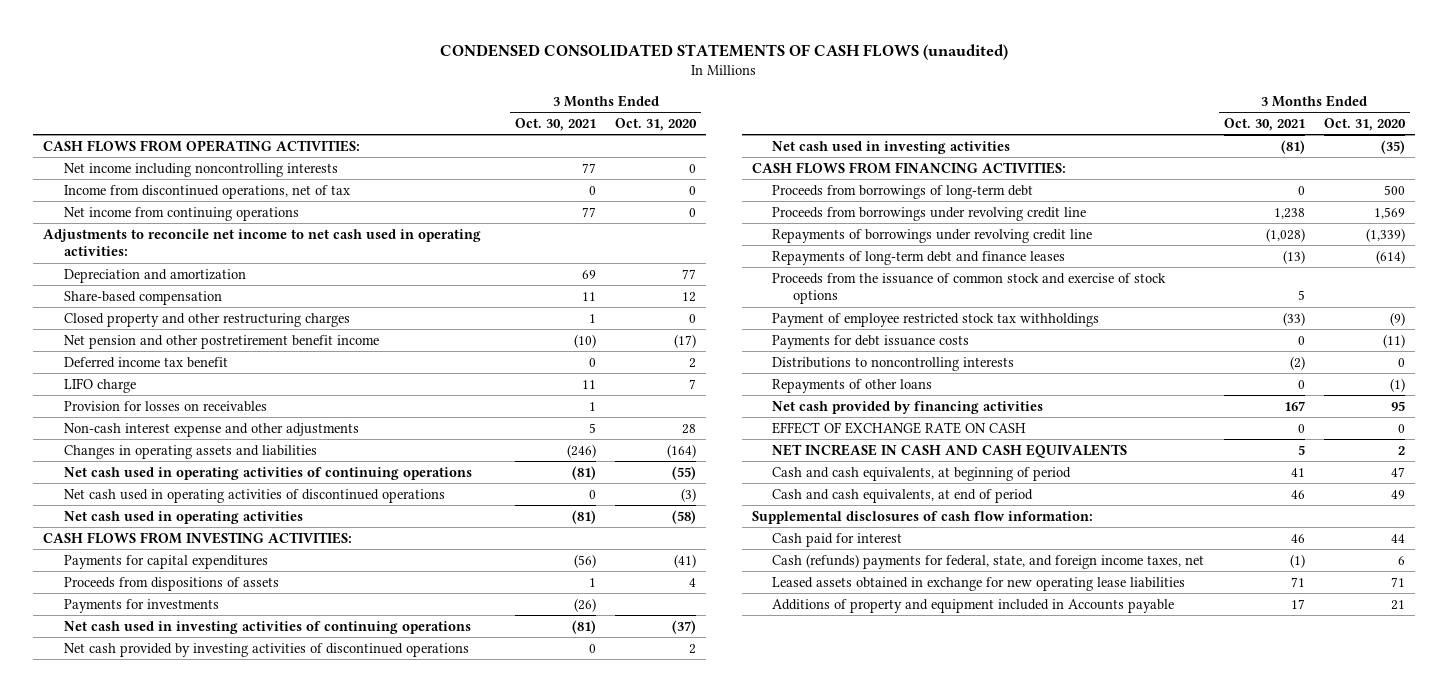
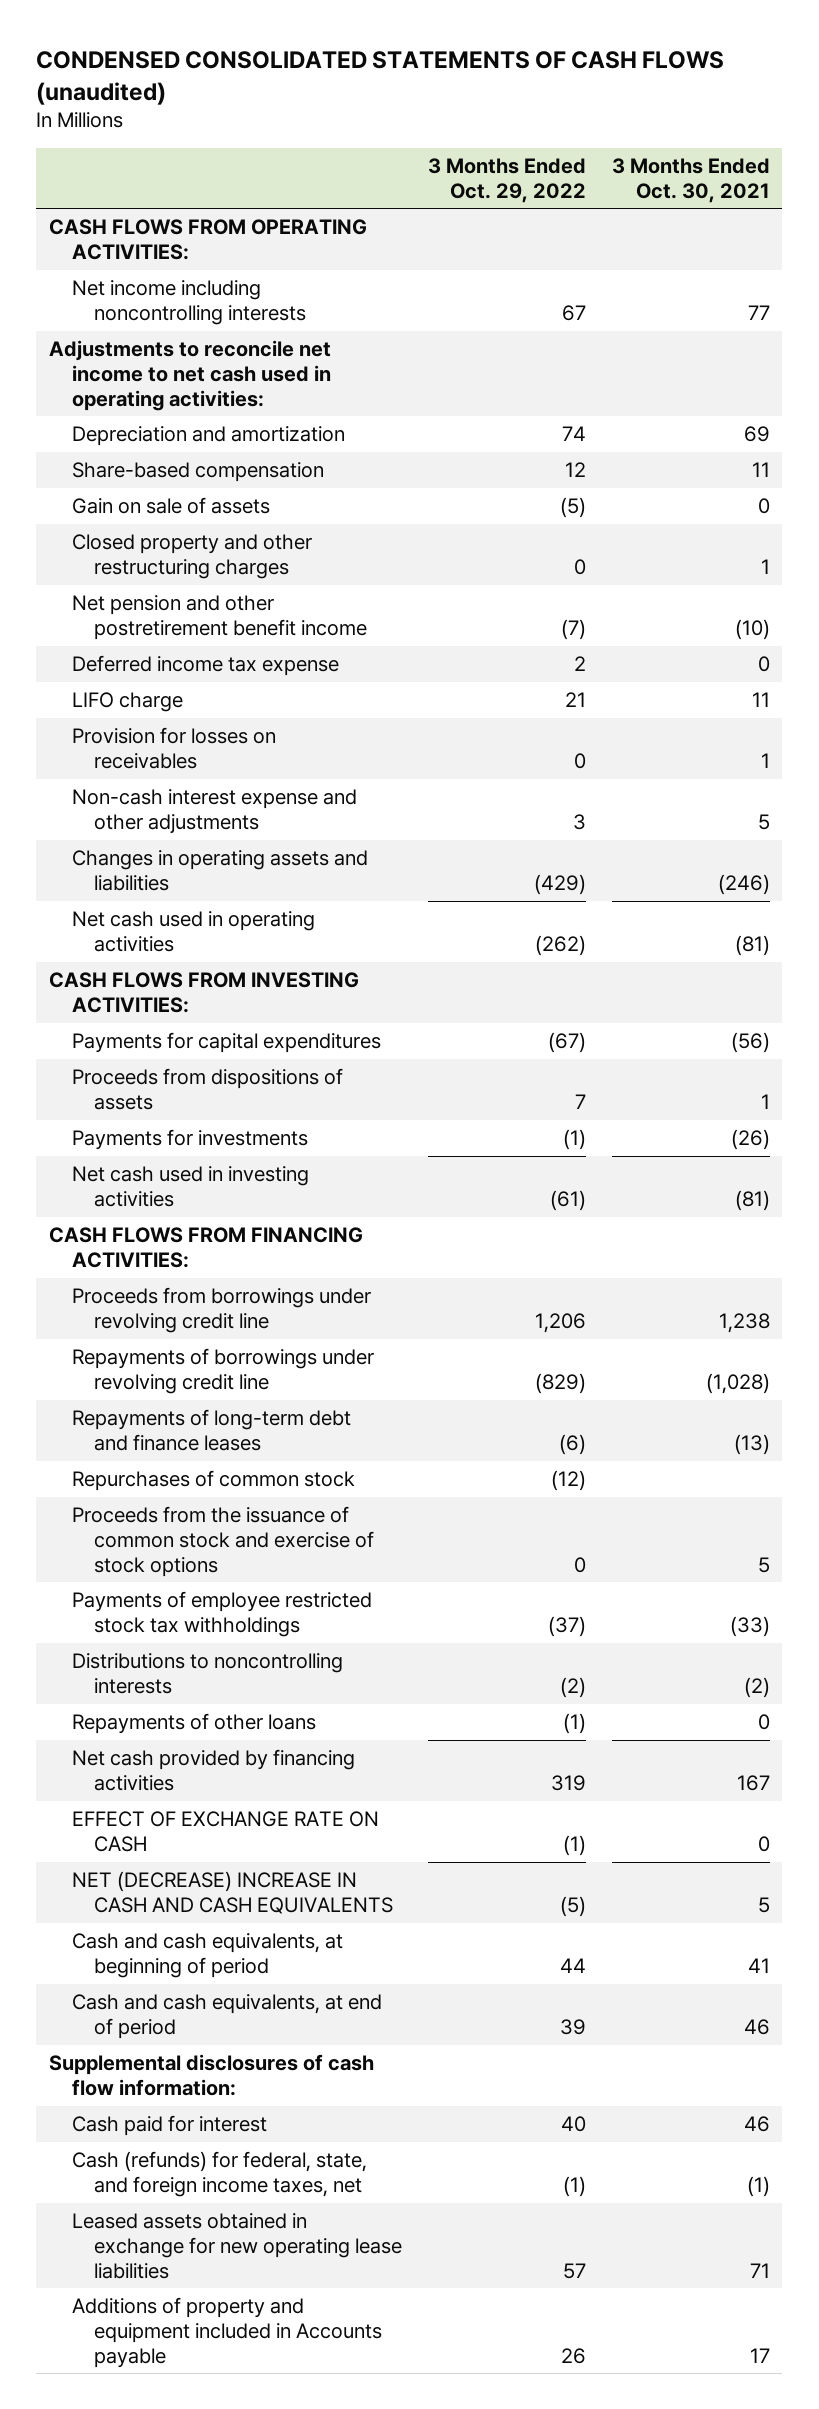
[615,117,698,131] Oct. 31, 2020 -> none
none -> [427,157,586,203] 3 Months Ended Oct. 29, 2022
[63,184,350,199] Income from discontinued operations, net of tax -> none
[63,206,299,221] Net income from continuing operations -> none
none -> [71,497,270,515] Gain on sale of assets
[63,356,228,368] Deferred income tax benefit -> [71,655,339,677] Deferred income tax expense
[63,466,472,480] Net cash used in operating activities of continuing operations -> none
[63,488,445,503] Net cash used in operating activities of discontinued operations -> none
[63,620,471,634] Net cash used in investing activities of continuing operations -> none
[63,642,469,657] Net cash provided by investing activities of discontinued operations -> none
[772,184,1034,199] Proceeds from borrowings of long-term debt -> none
none -> [71,1470,355,1492] Repurchases of common stock
[772,334,970,349] Payments for debt issuance costs -> none
[772,312,1100,327] Payment of employee restricted stock tax withholdings -> [71,1591,372,1637] Payments of employee restricted stock tax withholdings
[772,443,1128,458] NET INCREASE IN CASH AND CASH EQUIVALENTS -> [71,1871,394,1914] NET (DECREASE) INCREASE IN CASH AND CASH EQUIVALENTS
[772,553,1205,569] Cash (refunds) payments for federal, state, and foreign income taxes, net -> [71,2151,367,2197] Cash (refunds) for federal, state, and foreign income taxes, net

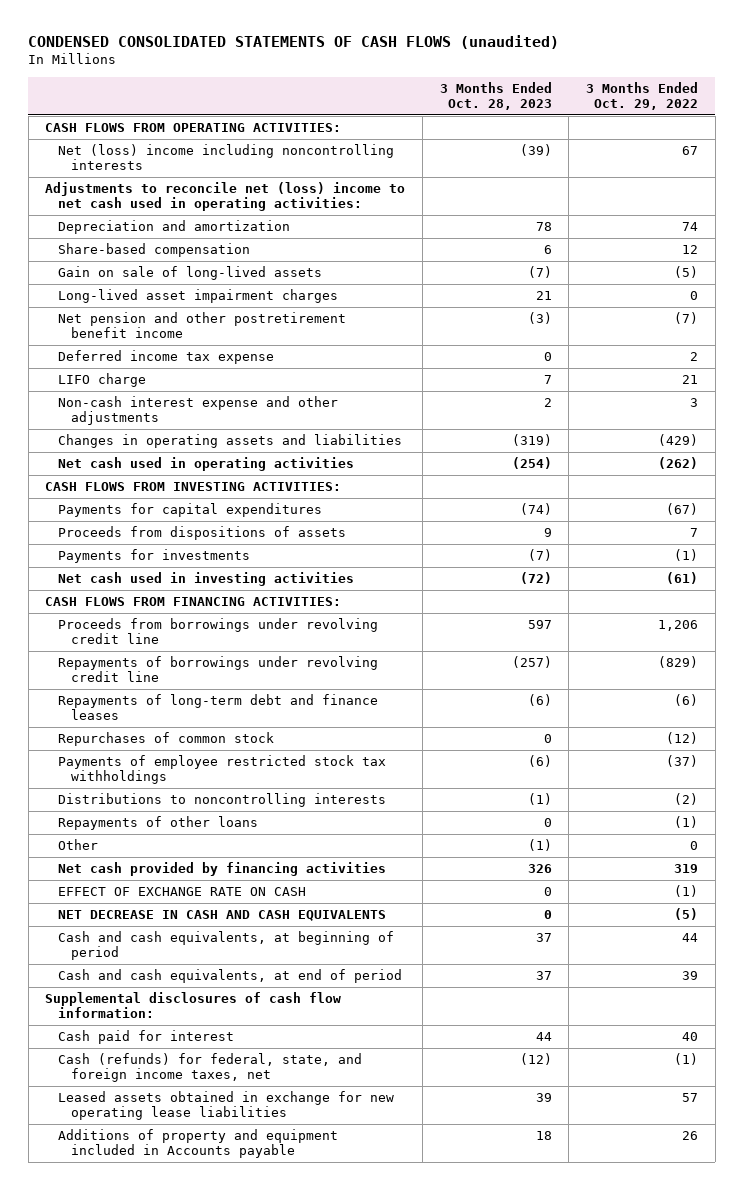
[611,157,770,203] 3 Months Ended Oct. 30, 2021 -> none
none -> [439,81,552,110] 3 Months Ended Oct. 28, 2023
[71,280,307,325] Net income including noncontrolling interests -> [58,143,395,171] Net (loss) income including noncontrolling interests
[49,340,332,411] Adjustments to reconcile net income to net cash used in operating activities: -> [45,181,406,212] Adjustments to reconcile net (loss) income to net cash used in operating activities:
[71,534,312,579] Closed property and other restructuring charges -> none
[71,497,270,515] Gain on sale of assets -> [58,265,323,280] Gain on sale of long-lived assets
none -> [58,288,339,303] Long-lived asset impairment charges
[71,727,276,769] Provision for losses on receivables -> none
[71,1506,375,1577] Proceeds from the issuance of common stock and exercise of stock options -> none
none -> [58,838,99,850] Other
[71,1871,394,1914] NET (DECREASE) INCREASE IN CASH AND CASH EQUIVALENTS -> [58,909,387,921] NET DECREASE IN CASH AND CASH EQUIVALENTS

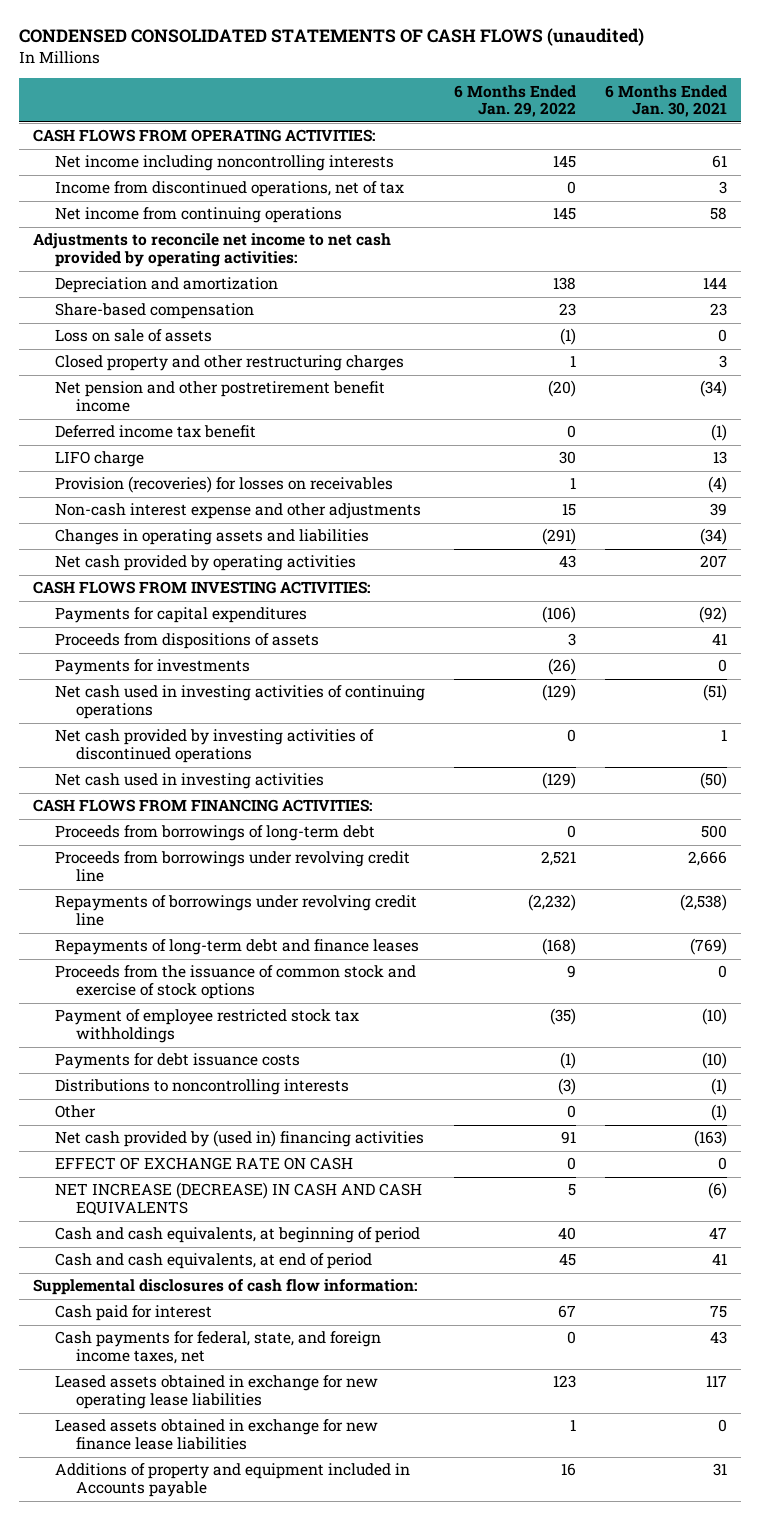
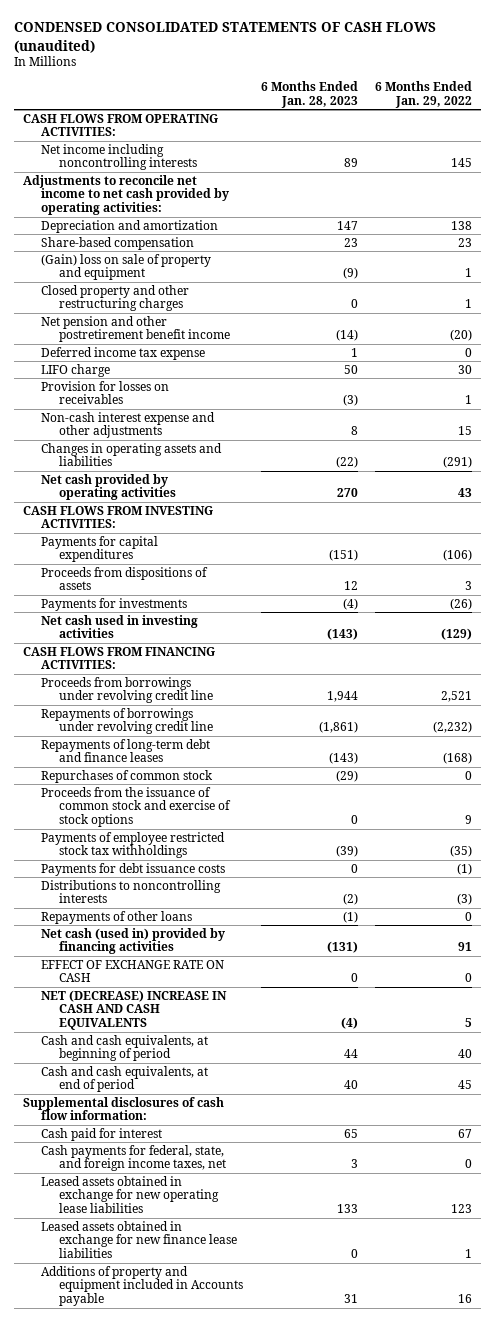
[604,84,727,118] 6 Months Ended Jan. 30, 2021 -> none
none -> [260,81,358,108] 6 Months Ended Jan. 28, 2023
[54,181,404,198] Income from discontinued operations, net of tax -> none
[54,207,342,224] Net income from continuing operations -> none
[54,329,212,343] Loss on sale of assets -> [40,253,211,281] (Gain) loss on sale of property and equipment
[559,328,576,346] (1) -> [465,268,473,278] 1
[54,425,256,439] Deferred income tax benefit -> [40,346,205,360] Deferred income tax expense
[54,476,393,494] Provision (recoveries) for losses on receivables -> [40,380,169,405] Provision for losses on receivables
[54,685,425,720] Net cash used in investing activities of continuing operations -> none
[54,729,374,764] Net cash provided by investing activities of discontinued operations -> none
[54,825,375,842] Proceeds from borrowings of long-term debt -> none
none -> [40,769,213,783] Repurchases of common stock
[54,1009,359,1044] Payment of employee restricted stock tax withholdings -> [40,831,225,859] Payments of employee restricted stock tax withholdings
[54,1105,96,1119] Other -> none
none -> [40,910,192,924] Repayments of other loans
[54,1130,424,1148] Net cash provided by (used in) financing activities -> [40,927,225,955] Net cash (used in) provided by financing activities
[54,1182,422,1216] NET INCREASE (DECREASE) IN CASH AND CASH EQUIVALENTS -> [40,989,227,1031] NET (DECREASE) INCREASE IN CASH AND CASH EQUIVALENTS

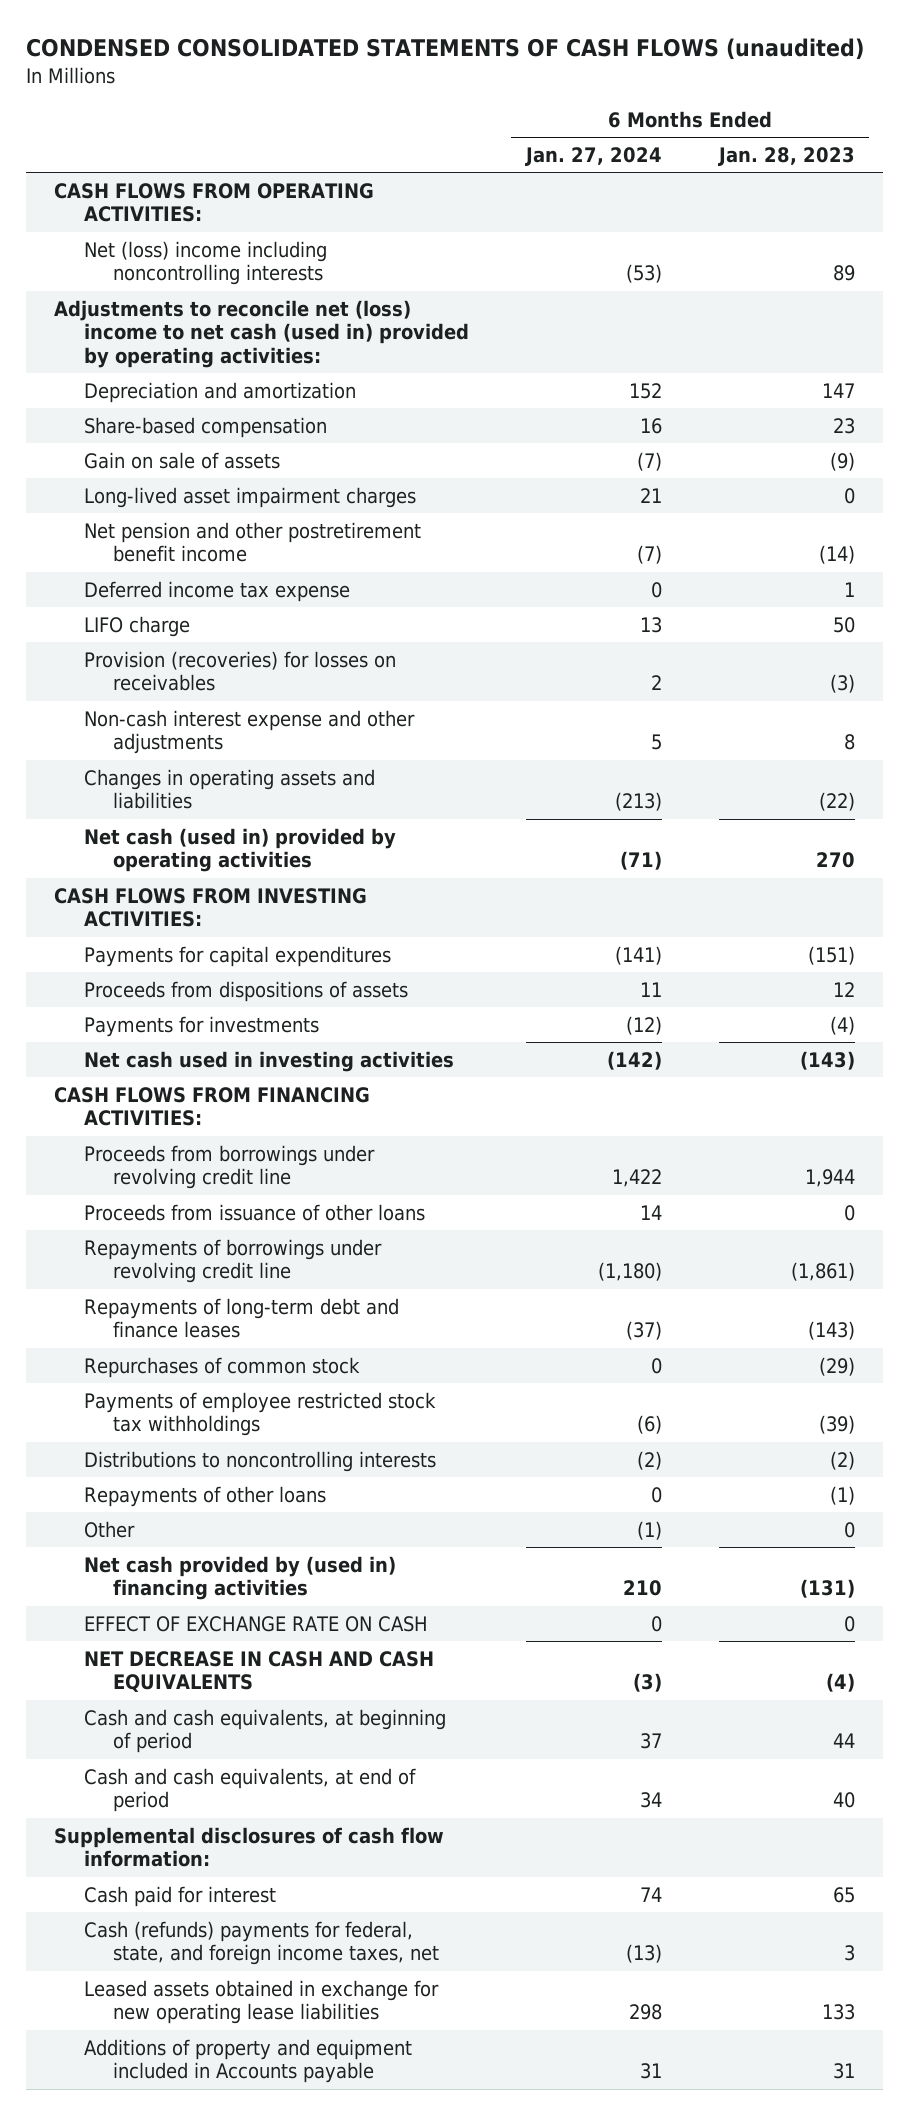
[375,81,473,108] 6 Months Ended Jan. 29, 2022 -> none
none -> [524,146,662,166] Jan. 27, 2024
[40,143,198,171] Net income including noncontrolling interests -> [83,240,327,286] Net (loss) income including noncontrolling interests
[22,174,229,216] Adjustments to reconcile net income to net cash provided by operating activities: -> [54,299,469,368] Adjustments to reconcile net (loss) income to net cash (used in) provided by operating activities:
[40,284,189,312] Closed property and other restructuring charges -> none
[40,253,211,281] (Gain) loss on sale of property and equipment -> [83,451,280,469] Gain on sale of assets
none -> [83,486,416,508] Long-lived asset impairment charges
[40,380,169,405] Provision for losses on receivables -> [83,650,396,692] Provision (recoveries) for losses on receivables
[40,473,177,501] Net cash provided by operating activities -> [83,827,396,873] Net cash (used in) provided by operating activities
none -> [83,1203,425,1221] Proceeds from issuance of other loans
[40,786,232,828] Proceeds from the issuance of common stock and exercise of stock options -> none
[40,862,225,876] Payments for debt issuance costs -> none
none -> [83,1520,135,1538] Other
[40,927,225,955] Net cash (used in) provided by financing activities -> [83,1555,396,1601] Net cash provided by (used in) financing activities
[40,989,227,1031] NET (DECREASE) INCREASE IN CASH AND CASH EQUIVALENTS -> [83,1650,434,1693] NET DECREASE IN CASH AND CASH EQUIVALENTS
[40,1144,227,1172] Cash payments for federal, state, and foreign income taxes, net -> [83,1920,439,1966] Cash (refunds) payments for federal, state, and foreign income taxes, net
[40,1220,238,1259] Leased assets obtained in exchange for new finance lease liabilities -> none

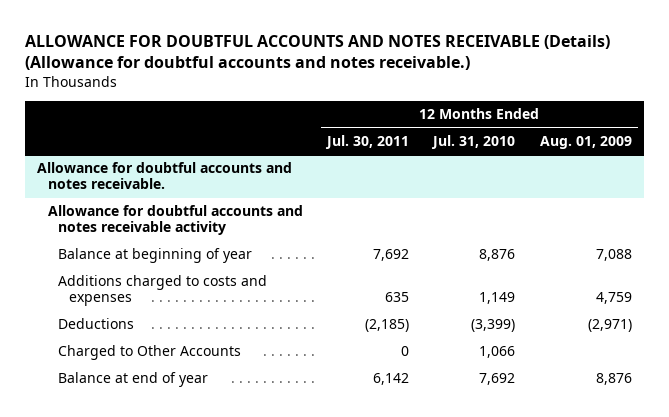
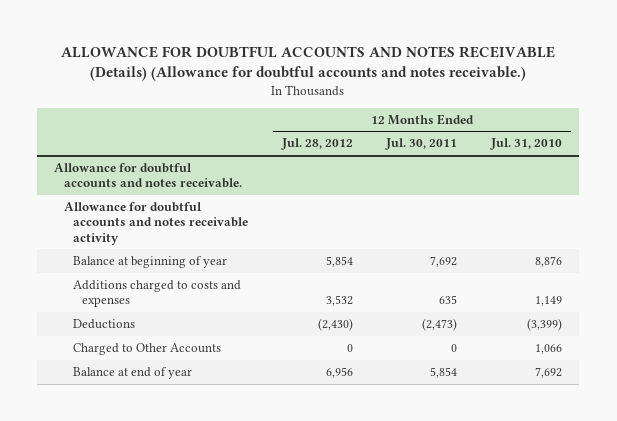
[539,135,632,149] Aug. 01, 2009 -> none
none -> [280,138,353,151] Jul. 28, 2012
[365,319,410,333] (2,185) -> [422,317,458,331] (2,473)
[373,373,410,386] 6,142 -> [430,366,458,378] 5,854

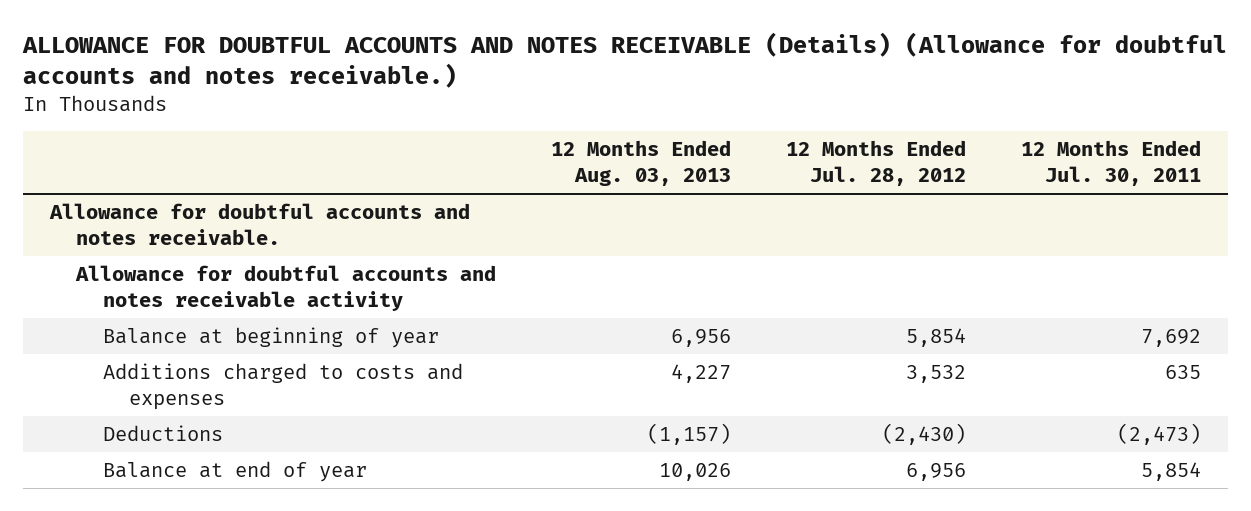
[490,138,563,151] Jul. 31, 2010 -> none
none -> [551,139,732,186] 12 Months Ended Aug. 03, 2013
[72,342,221,355] Charged to Other Accounts -> none

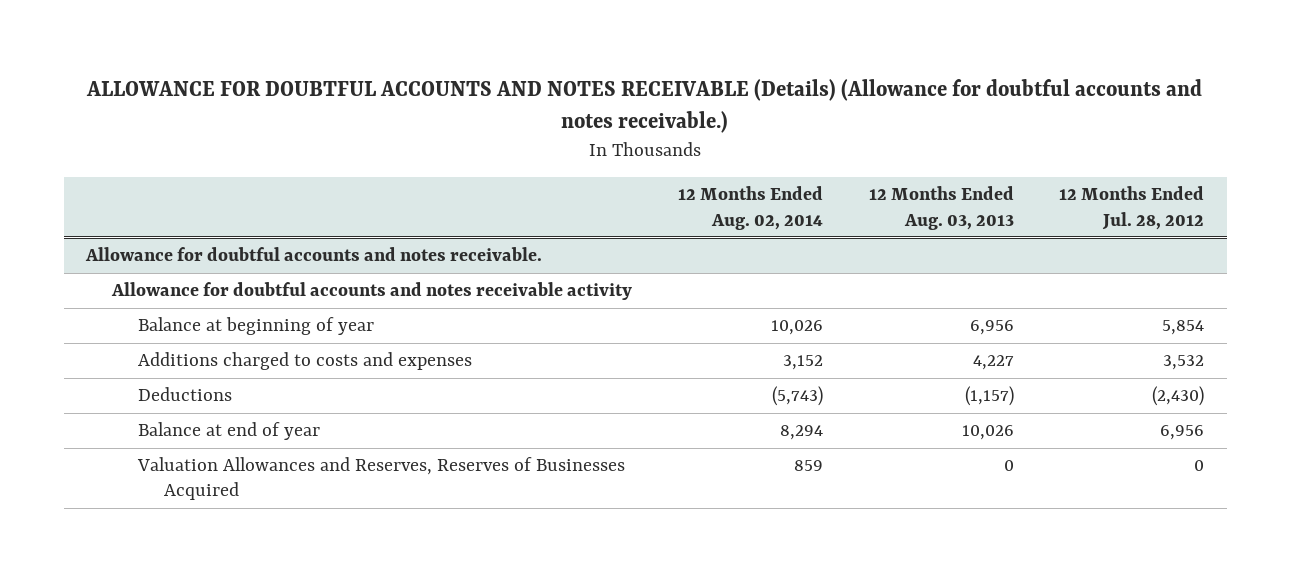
[1020,139,1201,186] 12 Months Ended Jul. 30, 2011 -> none
none -> [678,186,824,230] 12 Months Ended Aug. 02, 2014
none -> [137,457,626,501] Valuation Allowances and Reserves, Reserves of Businesses Acquired

